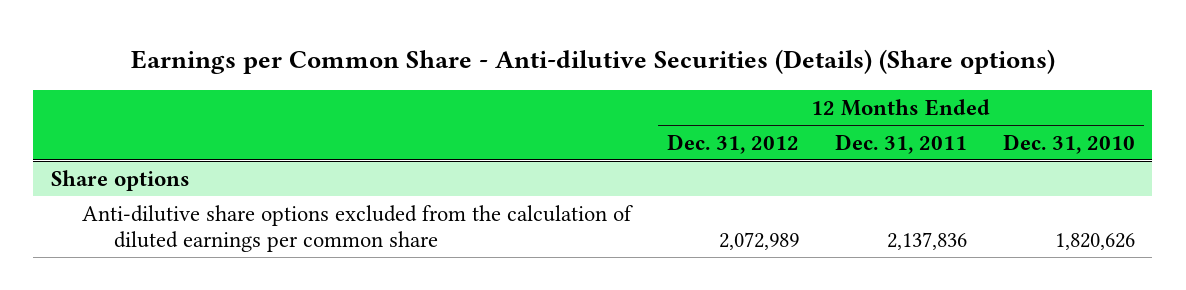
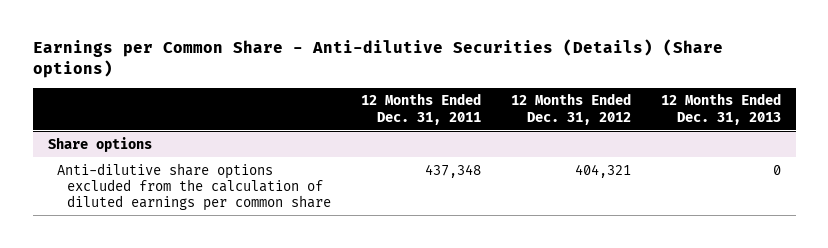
[1002,133,1135,154] Dec. 31, 2010 -> none
none -> [660,93,781,125] 12 Months Ended Dec. 31, 2013
[719,231,800,250] 2,072,989 -> [574,163,631,178] 404,321
[886,231,967,250] 2,137,836 -> [424,163,481,178] 437,348

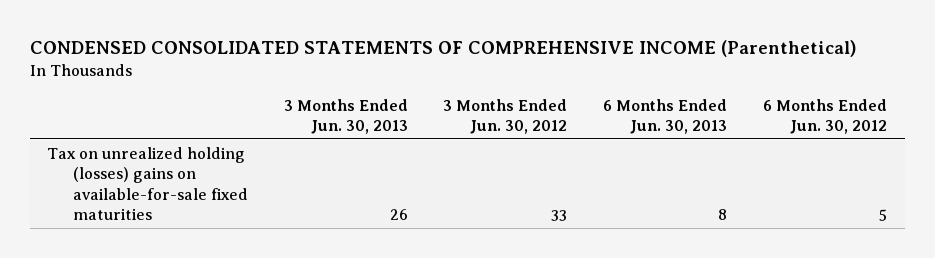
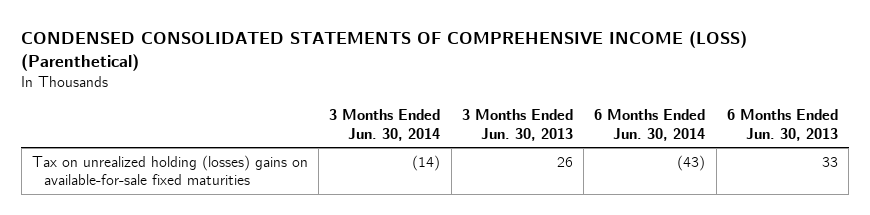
[29,40,857,58] CONDENSED CONSOLIDATED STATEMENTS OF COMPREHENSIVE INCOME (Parenthetical) -> [21,31,748,71] CONDENSED CONSOLIDATED STATEMENTS OF COMPREHENSIVE INCOME (LOSS) (Parenthetical)
[443,98,568,135] 3 Months Ended Jun. 30, 2012 -> none
[763,98,888,135] 6 Months Ended Jun. 30, 2012 -> none
none -> [329,109,441,141] 3 Months Ended Jun. 30, 2014
none -> [594,109,706,141] 6 Months Ended Jun. 30, 2014
[718,208,728,220] 8 -> [821,156,838,167] 33

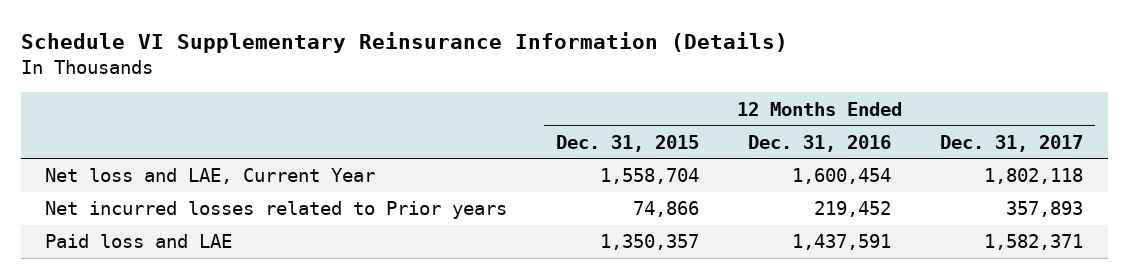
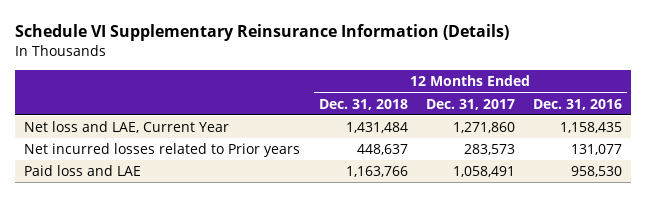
[556,134,700,152] Dec. 31, 2015 -> none
none -> [318,98,408,110] Dec. 31, 2018
[792,168,892,185] 1,600,454 -> [560,122,623,134] 1,158,435
[984,168,1084,185] 1,802,118 -> [452,122,515,134] 1,271,860
[814,201,892,218] 219,452 -> [571,144,623,156] 131,077
[1006,201,1084,218] 357,893 -> [463,144,515,156] 283,573
[792,234,892,251] 1,437,591 -> [571,166,623,178] 958,530
[984,234,1084,251] 1,582,371 -> [452,166,515,178] 1,058,491

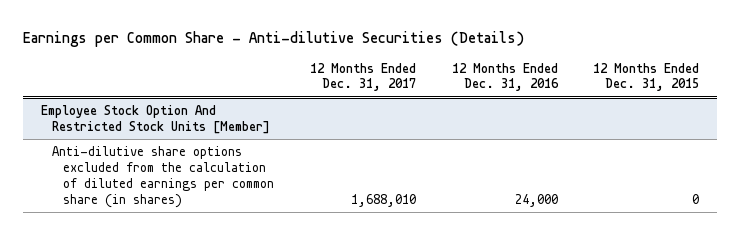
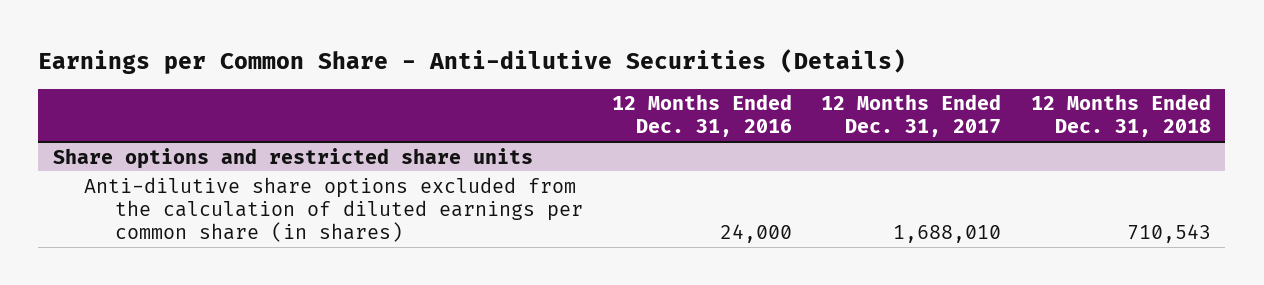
[593,62,700,92] 12 Months Ended Dec. 31, 2015 -> none
none -> [1030,94,1211,138] 12 Months Ended Dec. 31, 2018
[40,105,271,134] Employee Stock Option And Restricted Stock Units [Member] -> [52,147,533,169] Share options and restricted share units

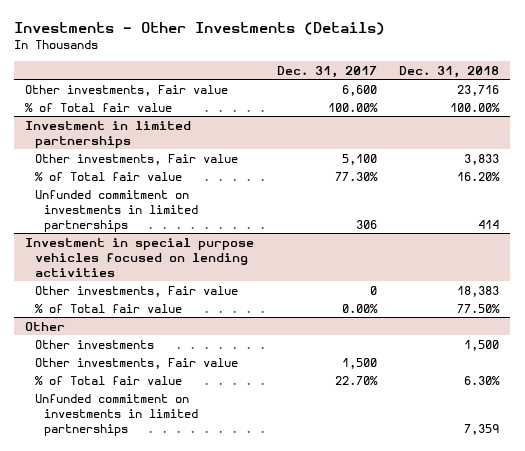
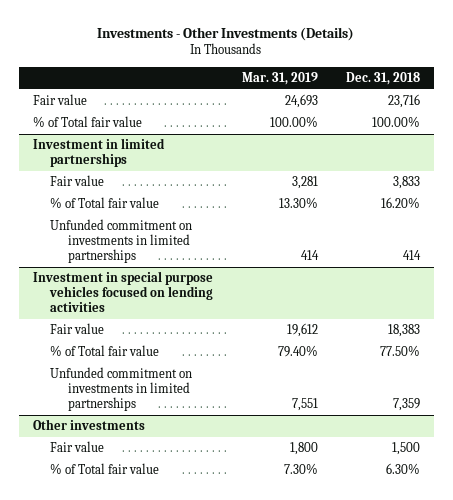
[276,65,377,78] Dec. 31, 2017 -> none
none -> [241,71,318,85] Mar. 31, 2019
[25,84,229,96] Other investments, Fair value -> [32,94,87,106] Fair value
[34,153,238,165] Other investments, Fair value -> [50,175,105,187] Fair value
[34,285,238,297] Other investments, Fair value -> [50,323,105,335] Fair value
[25,321,66,331] Other -> none
[34,339,154,349] Other investments -> none
[34,357,238,369] Other investments, Fair value -> none
[34,375,182,385] % of Total fair value -> none
none -> [32,419,145,431] Other investments
none -> [50,441,105,453] Fair value
none -> [50,463,160,475] % of Total fair value

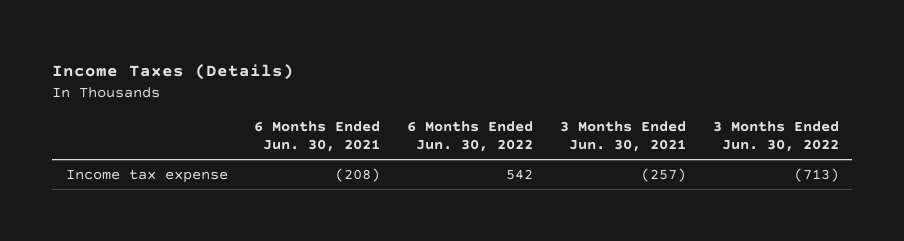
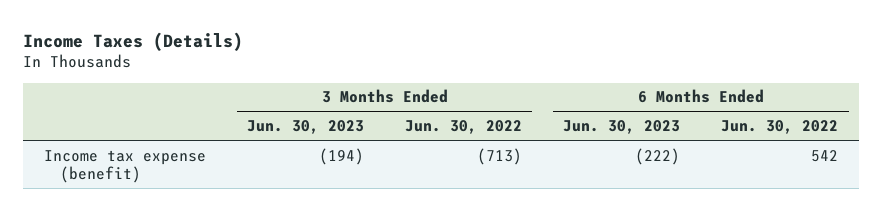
[254,120,381,153] 6 Months Ended Jun. 30, 2021 -> none
[559,120,686,153] 3 Months Ended Jun. 30, 2021 -> none
none -> [246,120,364,135] Jun. 30, 2023
none -> [563,120,681,135] Jun. 30, 2023
[65,168,228,183] Income tax expense -> [43,149,206,183] Income tax expense (benefit)

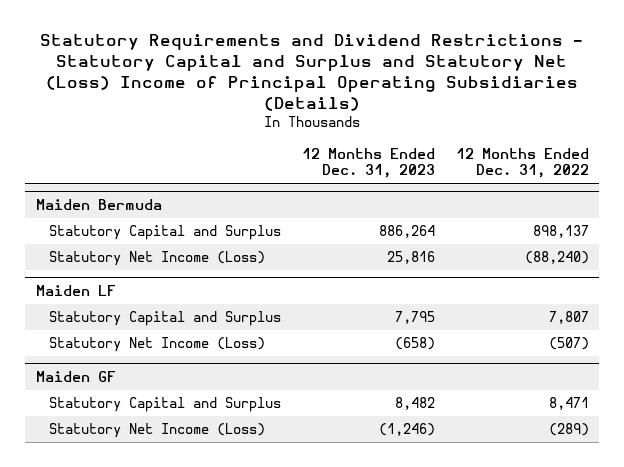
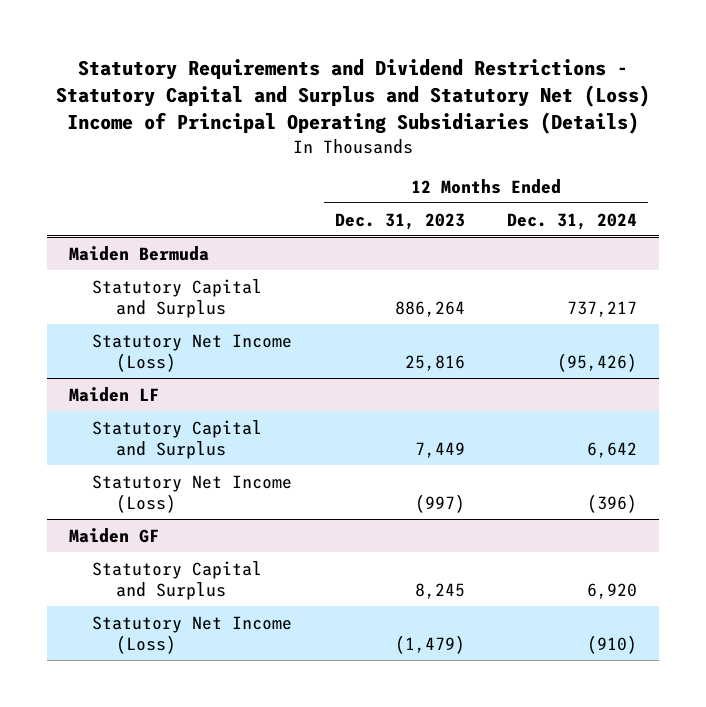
[455,148,589,179] 12 Months Ended Dec. 31, 2022 -> none
none -> [507,212,638,230] Dec. 31, 2024
[395,311,436,325] 7,795 -> [414,441,465,458] 7,449
[395,337,436,351] (658) -> [414,493,465,513] (997)
[395,397,436,411] 8,482 -> [414,582,465,599] 8,245
[379,423,436,437] (1,246) -> [394,634,465,654] (1,479)

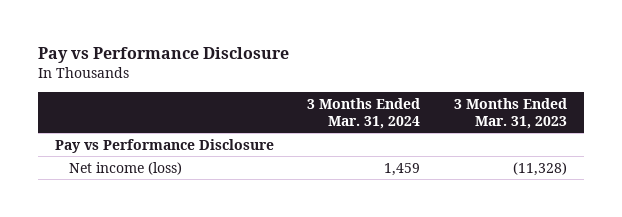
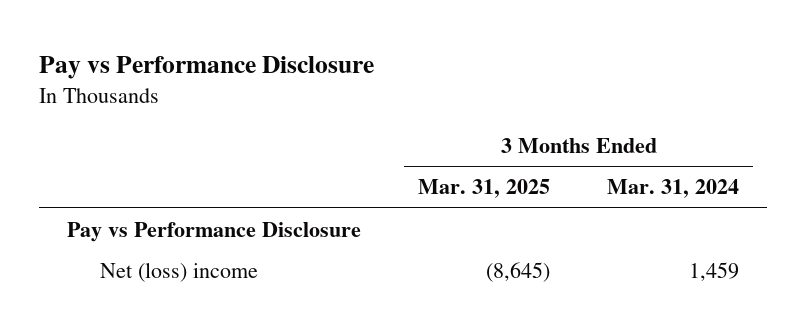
[454,97,568,129] 3 Months Ended Mar. 31, 2023 -> none
none -> [418,179,551,199] Mar. 31, 2025
[69,161,183,175] Net income (loss) -> [99,261,258,282] Net (loss) income

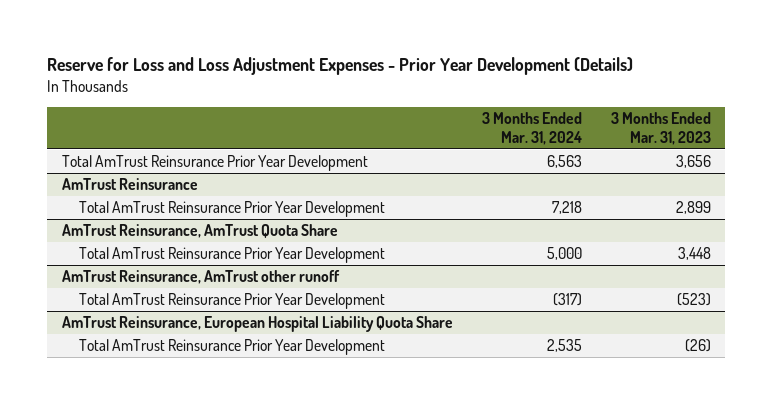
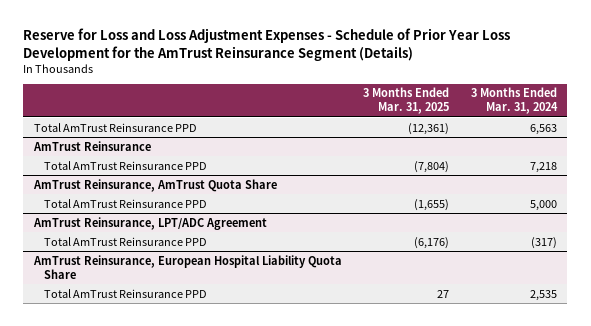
[47,56,634,75] Reserve for Loss and Loss Adjustment Expenses - Prior Year Development (Details) -> [23,28,511,61] Reserve for Loss and Loss Adjustment Expenses - Schedule of Prior Year Loss Development for the AmTrust Reinsurance Segment (Details)
[610,111,711,145] 3 Months Ended Mar. 31, 2023 -> none
none -> [363,87,450,115] 3 Months Ended Mar. 31, 2025
[61,154,368,171] Total AmTrust Reinsurance Prior Year Development -> [33,122,197,132] Total AmTrust Reinsurance PPD
[79,200,386,217] Total AmTrust Reinsurance Prior Year Development -> [43,160,207,170] Total AmTrust Reinsurance PPD
[61,269,340,284] AmTrust Reinsurance, AmTrust other runoff -> none
[79,246,386,263] Total AmTrust Reinsurance Prior Year Development -> [43,198,207,208] Total AmTrust Reinsurance PPD
none -> [32,216,267,230] AmTrust Reinsurance, LPT/ADC Agreement
[79,292,386,309] Total AmTrust Reinsurance Prior Year Development -> [43,236,207,246] Total AmTrust Reinsurance PPD
[79,338,386,355] Total AmTrust Reinsurance Prior Year Development -> [43,288,207,298] Total AmTrust Reinsurance PPD

